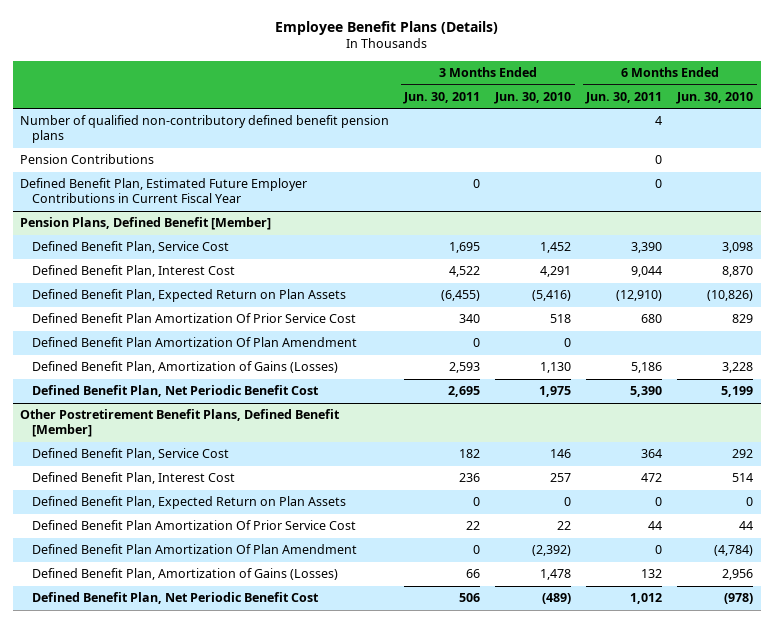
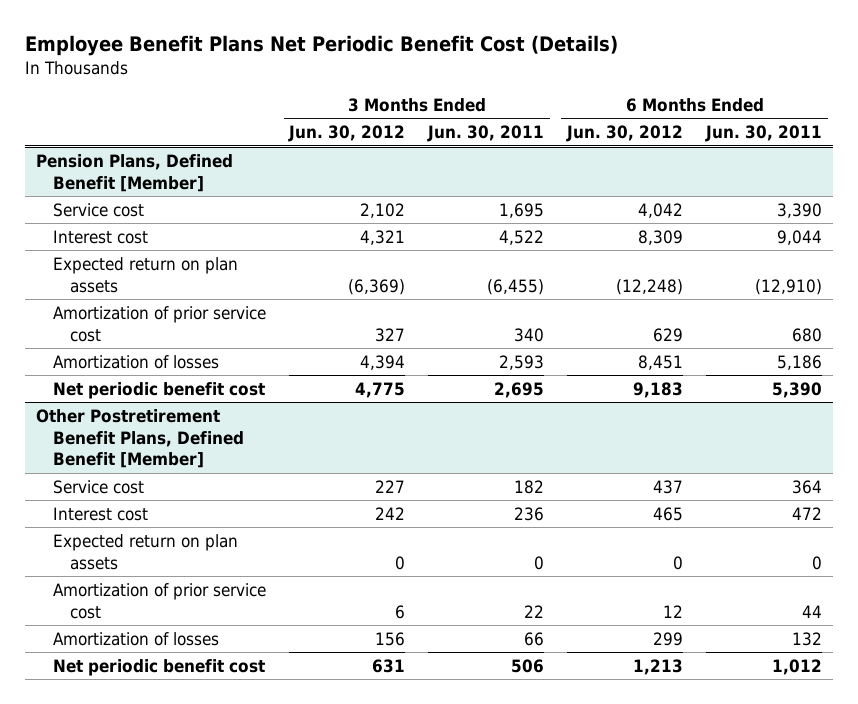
[274,20,498,35] Employee Benefit Plans (Details) -> [24,35,618,57] Employee Benefit Plans Net Periodic Benefit Cost (Details)
[494,91,572,104] Jun. 30, 2010 -> none
[676,91,754,104] Jun. 30, 2010 -> none
none -> [288,125,406,143] Jun. 30, 2012
none -> [566,125,684,143] Jun. 30, 2012
[20,115,390,144] Number of qualified non-contributory defined benefit pension plans -> none
[20,154,155,165] Pension Contributions -> none
[20,178,308,204] Defined Benefit Plan, Estimated Future Employer Contributions in Current Fiscal Year -> none
[32,337,358,348] Defined Benefit Plan Amortization Of Plan Amendment -> none
[32,241,230,254] Defined Benefit Plan, Service Cost -> [53,202,145,217] Service cost
[32,265,236,278] Defined Benefit Plan, Interest Cost -> [53,229,149,244] Interest cost
[32,289,347,303] Defined Benefit Plan, Expected Return on Plan Assets -> [53,256,239,293] Expected return on plan assets
[32,313,357,324] Defined Benefit Plan Amortization Of Prior Service Cost -> [53,305,267,342] Amortization of prior service cost
[32,361,339,374] Defined Benefit Plan, Amortization of Gains (Losses) -> [53,354,220,369] Amortization of losses
[32,385,320,398] Defined Benefit Plan, Net Periodic Benefit Cost -> [53,381,266,399] Net periodic benefit cost
[32,544,358,555] Defined Benefit Plan Amortization Of Plan Amendment -> none
[32,448,230,461] Defined Benefit Plan, Service Cost -> [53,479,145,494] Service cost
[32,472,236,485] Defined Benefit Plan, Interest Cost -> [53,506,149,521] Interest cost
[32,496,347,510] Defined Benefit Plan, Expected Return on Plan Assets -> [53,533,239,570] Expected return on plan assets
[32,520,357,531] Defined Benefit Plan Amortization Of Prior Service Cost -> [53,582,267,619] Amortization of prior service cost
[32,568,339,581] Defined Benefit Plan, Amortization of Gains (Losses) -> [53,631,220,646] Amortization of losses
[32,592,320,605] Defined Benefit Plan, Net Periodic Benefit Cost -> [53,658,266,676] Net periodic benefit cost

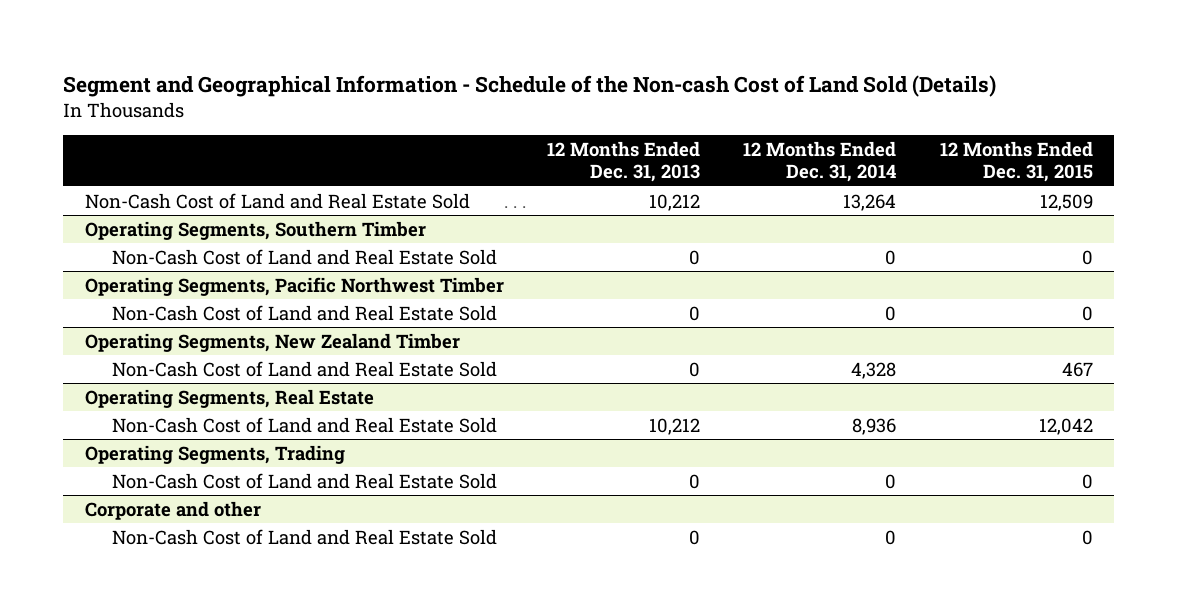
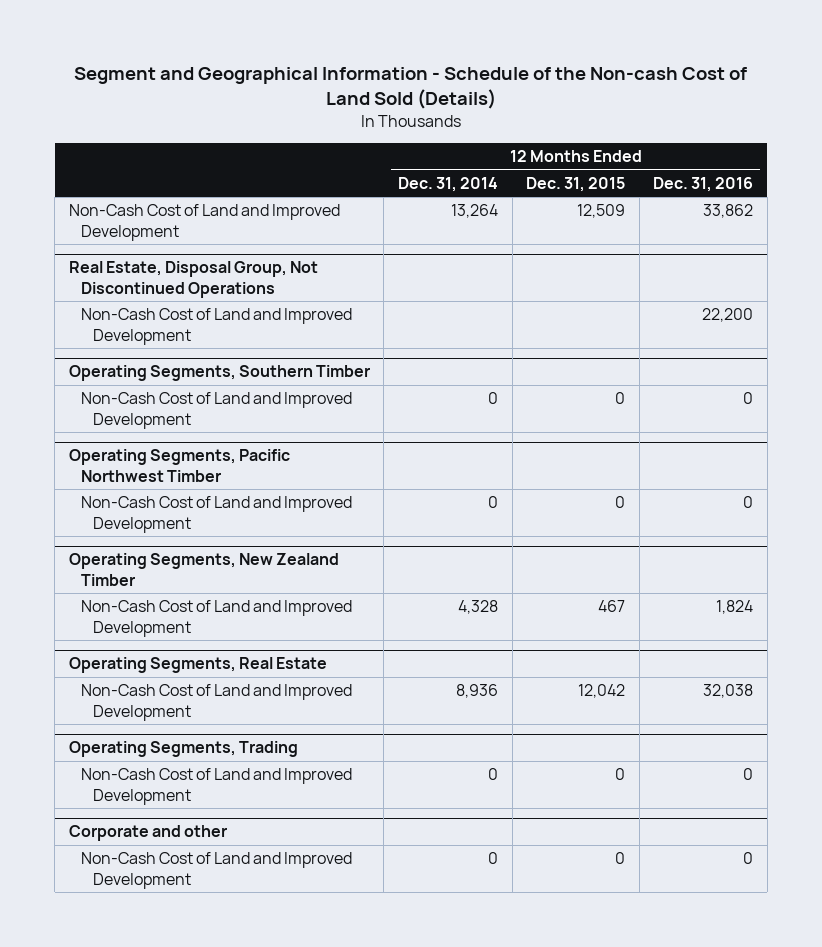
[547,141,701,183] 12 Months Ended Dec. 31, 2013 -> none
none -> [653,176,754,192] Dec. 31, 2016
[85,192,471,209] Non-Cash Cost of Land and Real Estate Sold -> [68,204,340,241] Non-Cash Cost of Land and Improved Development
none -> [68,261,318,298] Real Estate, Disposal Group, Not Discontinued Operations
none -> [81,308,353,345] Non-Cash Cost of Land and Improved Development
[111,248,497,265] Non-Cash Cost of Land and Real Estate Sold -> [81,392,353,429] Non-Cash Cost of Land and Improved Development
[111,304,497,321] Non-Cash Cost of Land and Real Estate Sold -> [81,496,353,533] Non-Cash Cost of Land and Improved Development
[111,360,497,377] Non-Cash Cost of Land and Real Estate Sold -> [81,600,353,637] Non-Cash Cost of Land and Improved Development
[111,416,497,433] Non-Cash Cost of Land and Real Estate Sold -> [81,684,353,721] Non-Cash Cost of Land and Improved Development
[111,472,497,489] Non-Cash Cost of Land and Real Estate Sold -> [81,768,353,805] Non-Cash Cost of Land and Improved Development
[111,528,497,545] Non-Cash Cost of Land and Real Estate Sold -> [81,852,353,889] Non-Cash Cost of Land and Improved Development

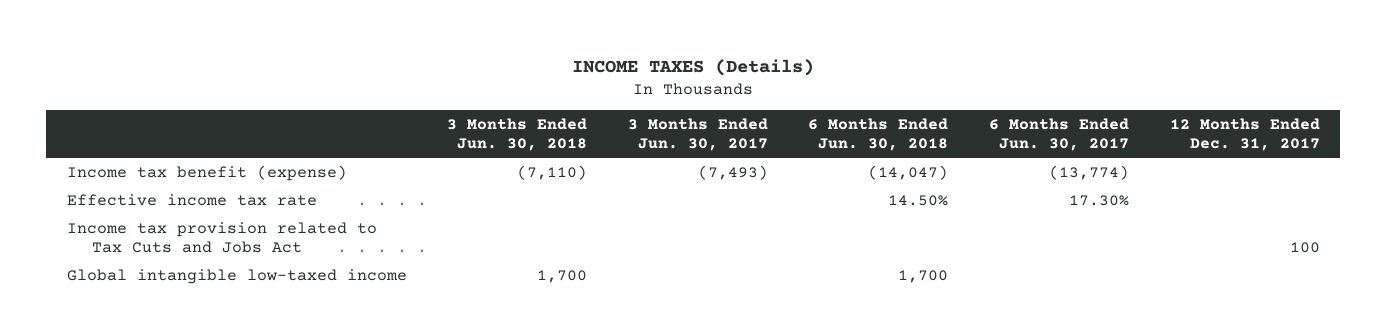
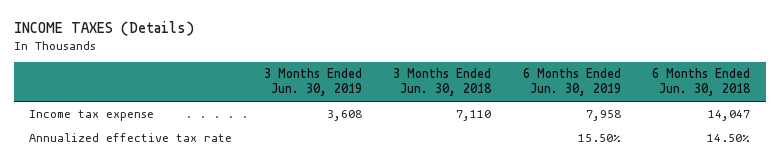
[627,117,768,151] 3 Months Ended Jun. 30, 2017 -> none
[989,117,1130,151] 6 Months Ended Jun. 30, 2017 -> none
[1169,117,1320,151] 12 Months Ended Dec. 31, 2017 -> none
none -> [263,68,362,97] 3 Months Ended Jun. 30, 2019
none -> [522,68,621,97] 6 Months Ended Jun. 30, 2019
[66,221,377,253] Income tax provision related to Tax Cuts and Jobs Act -> none
[66,268,407,284] Global intangible low-taxed income -> none
[66,164,347,181] Income tax benefit (expense) -> [29,110,155,122] Income tax expense
[517,164,588,180] (7,110) -> [456,110,492,122] 7,110
[868,164,949,180] (14,047) -> [708,110,751,122] 14,047
[66,193,317,206] Effective income tax rate -> [29,133,233,143] Annualized effective tax rate

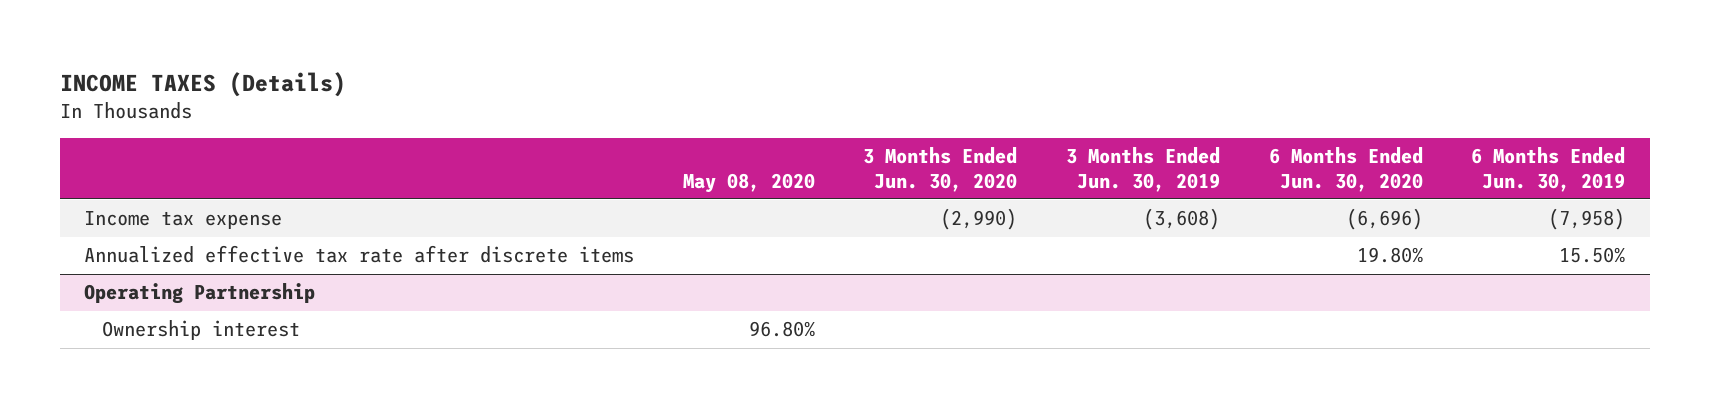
[393,68,493,97] 3 Months Ended Jun. 30, 2018 -> none
[652,68,752,97] 6 Months Ended Jun. 30, 2018 -> none
none -> [682,172,815,193] May 08, 2020
none -> [863,146,1018,192] 3 Months Ended Jun. 30, 2020
none -> [1268,146,1423,192] 6 Months Ended Jun. 30, 2020
[326,110,362,122] 3,608 -> [1143,208,1221,231] (3,608)
[585,110,621,122] 7,958 -> [1548,208,1626,231] (7,958)
[29,133,233,143] Annualized effective tax rate -> [84,245,635,264] Annualized effective tax rate after discrete items
none -> [84,283,316,305] Operating Partnership
none -> [101,320,300,341] Ownership interest

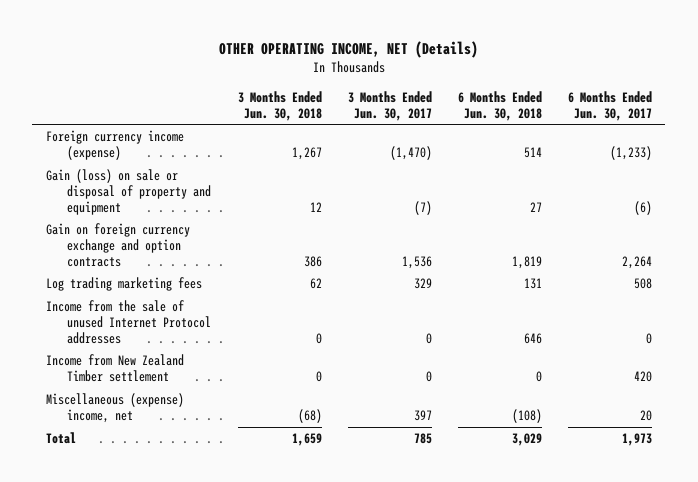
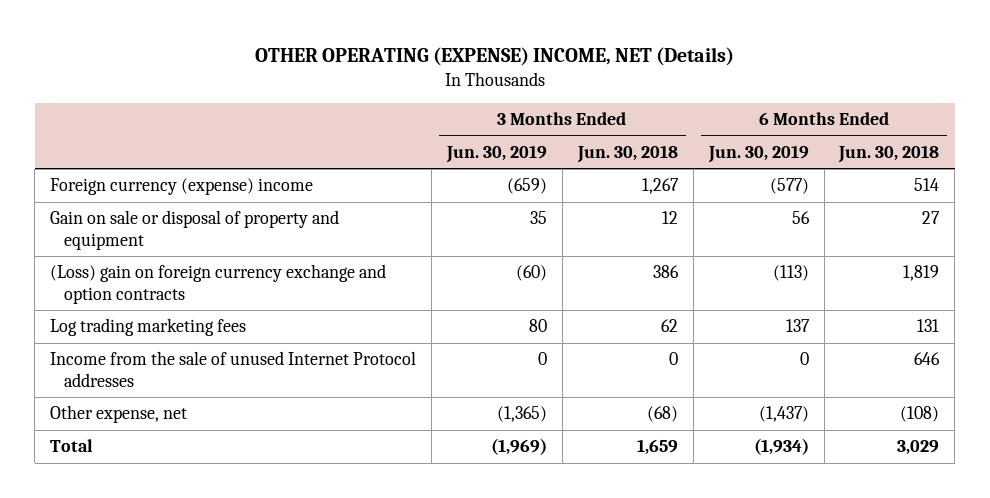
[218,40,478,58] OTHER OPERATING INCOME, NET (Details) -> [254,47,734,67] OTHER OPERATING (EXPENSE) INCOME, NET (Details)
[347,91,432,121] 3 Months Ended Jun. 30, 2017 -> none
[568,91,653,121] 6 Months Ended Jun. 30, 2017 -> none
none -> [446,144,548,163] Jun. 30, 2019
none -> [707,144,809,163] Jun. 30, 2019
[45,130,184,160] Foreign currency income (expense) -> [50,178,314,196] Foreign currency (expense) income
[45,169,212,215] Gain (loss) on sale or disposal of property and equipment -> [50,210,340,250] Gain on sale or disposal of property and equipment
[45,223,190,267] Gain on foreign currency exchange and option contracts -> [50,264,387,304] (Loss) gain on foreign currency exchange and option contracts
[45,354,184,382] Income from New Zealand Timber settlement -> none
[45,393,184,423] Miscellaneous (expense) income, net -> [50,405,188,424] Other expense, net

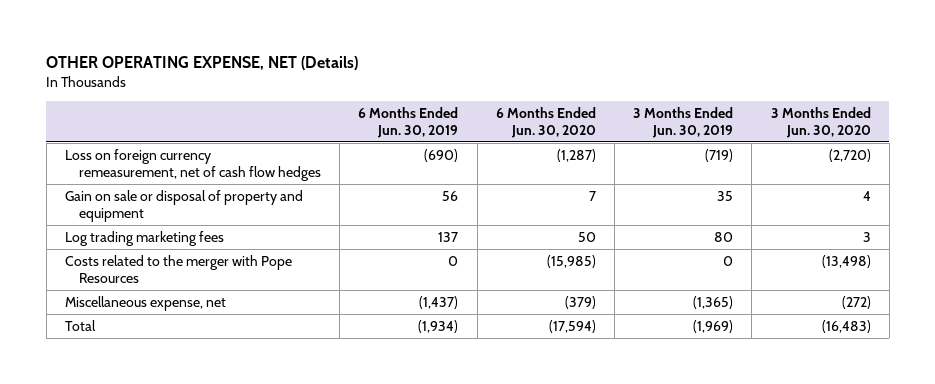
[254,47,734,67] OTHER OPERATING (EXPENSE) INCOME, NET (Details) -> [46,56,359,71] OTHER OPERATING EXPENSE, NET (Details)
[576,144,678,163] Jun. 30, 2018 -> none
[838,144,940,163] Jun. 30, 2018 -> none
none -> [495,107,596,138] 6 Months Ended Jun. 30, 2020
none -> [770,107,871,138] 3 Months Ended Jun. 30, 2020
[50,178,314,196] Foreign currency (expense) income -> none
none -> [64,148,321,181] Loss on foreign currency remeasurement, net of cash flow hedges
[50,264,387,304] (Loss) gain on foreign currency exchange and option contracts -> none
[50,351,417,387] Income from the sale of unused Internet Protocol addresses -> none
none -> [64,254,292,283] Costs related to the merger with Pope Resources
[50,405,188,424] Other expense, net -> [64,295,226,311] Miscellaneous expense, net

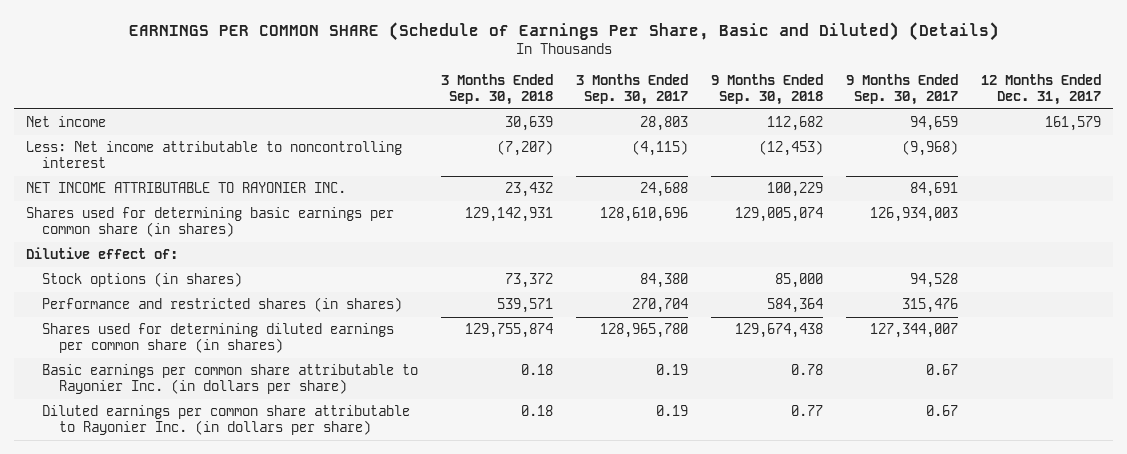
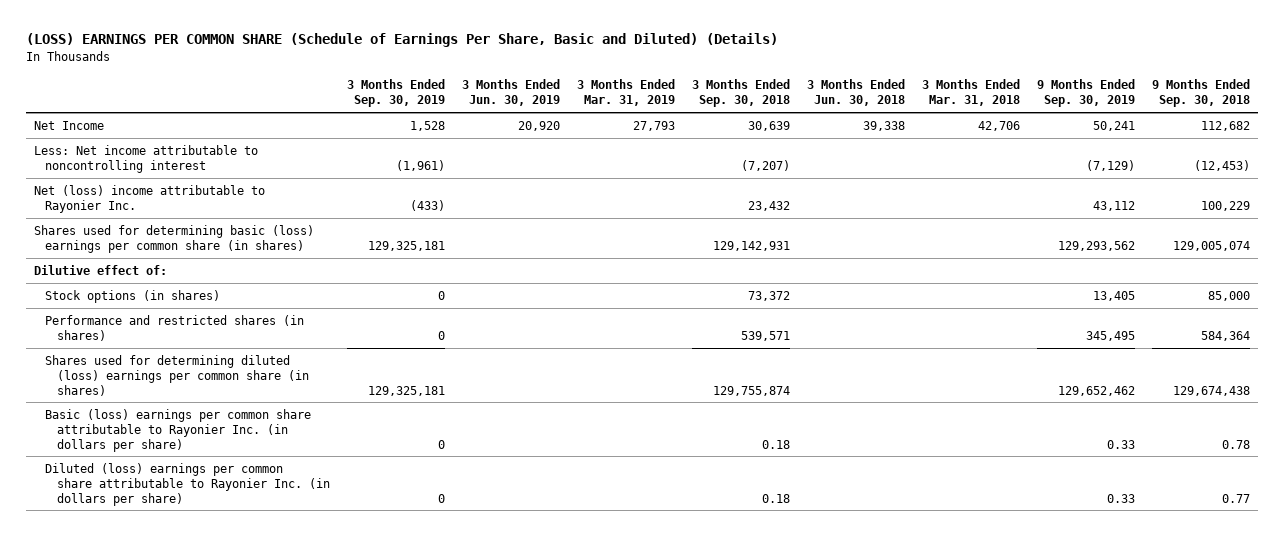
[128,21,999,41] EARNINGS PER COMMON SHARE (Schedule of Earnings Per Share, Basic and Diluted) (Details) -> [25,33,778,48] (LOSS) EARNINGS PER COMMON SHARE (Schedule of Earnings Per Share, Basic and Diluted) (Details)
[576,74,689,106] 3 Months Ended Sep. 30, 2017 -> none
[846,74,959,106] 9 Months Ended Sep. 30, 2017 -> none
[981,74,1102,106] 12 Months Ended Dec. 31, 2017 -> none
none -> [346,79,445,108] 3 Months Ended Sep. 30, 2019
none -> [461,79,560,107] 3 Months Ended Jun. 30, 2019
none -> [576,79,675,107] 3 Months Ended Mar. 31, 2019
none -> [806,79,905,107] 3 Months Ended Jun. 30, 2018
none -> [921,79,1020,107] 3 Months Ended Mar. 31, 2018
none -> [1036,79,1135,108] 9 Months Ended Sep. 30, 2019
[25,116,106,128] Net income -> [34,120,105,130] Net Income
[25,182,346,194] NET INCOME ATTRIBUTABLE TO RAYONIER INC. -> [34,184,266,213] Net (loss) income attributable to Rayonier Inc.
[25,207,394,238] Shares used for determining basic earnings per common share (in shares) -> [34,224,315,253] Shares used for determining basic (loss) earnings per common share (in shares)
[42,323,395,354] Shares used for determining diluted earnings per common share (in shares) -> [45,354,309,396] Shares used for determining diluted (loss) earnings per common share (in shares)
[42,364,419,395] Basic earnings per common share attributable to Rayonier Inc. (in dollars per share) -> [45,408,312,452] Basic (loss) earnings per common share attributable to Rayonier Inc. (in dollars per share)
[42,405,411,436] Diluted earnings per common share attributable to Rayonier Inc. (in dollars per share) -> [45,462,330,506] Diluted (loss) earnings per common share attributable to Rayonier Inc. (in dollars per share)

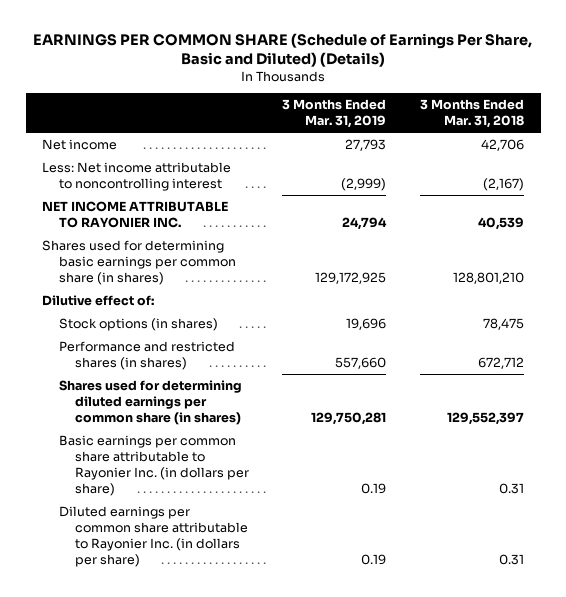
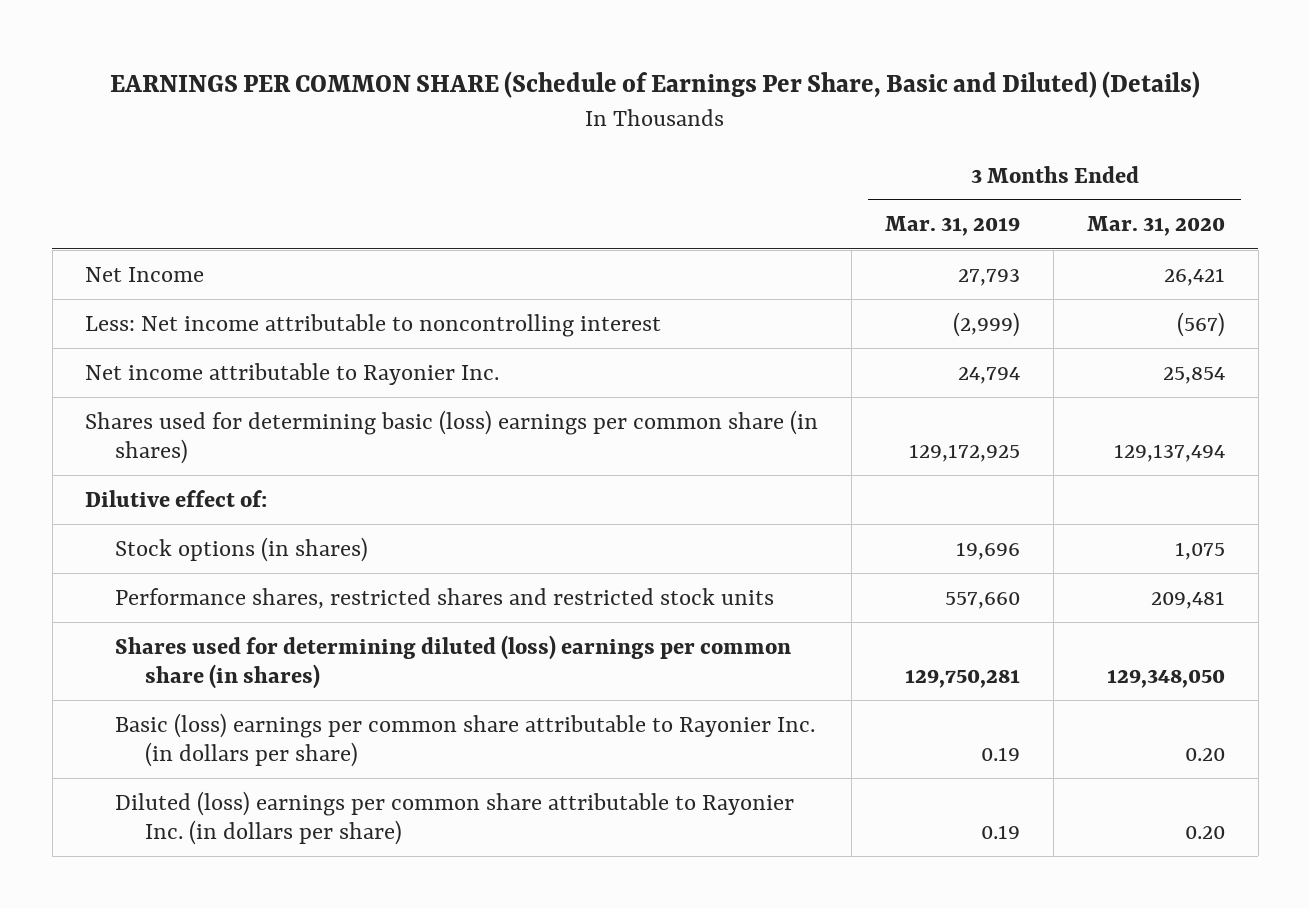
[420,99,525,129] 3 Months Ended Mar. 31, 2018 -> none
none -> [1086,216,1225,237] Mar. 31, 2020
[42,139,118,151] Net income -> [85,266,205,282] Net Income
[42,201,229,229] NET INCOME ATTRIBUTABLE TO RAYONIER INC. -> [85,362,500,385] Net income attributable to Rayonier Inc.
[42,240,236,286] Shares used for determining basic earnings per common share (in shares) -> [85,409,819,465] Shares used for determining basic (loss) earnings per common share (in shares)
[58,341,235,371] Performance and restricted shares (in shares) -> [115,587,775,609] Performance shares, restricted shares and restricted stock units
[58,380,242,426] Shares used for determining diluted earnings per common share (in shares) -> [115,634,792,690] Shares used for determining diluted (loss) earnings per common share (in shares)
[58,435,249,496] Basic earnings per common share attributable to Rayonier Inc. (in dollars per share) -> [115,712,816,768] Basic (loss) earnings per common share attributable to Rayonier Inc. (in dollars per share)
[58,506,248,567] Diluted earnings per common share attributable to Rayonier Inc. (in dollars per share) -> [115,790,795,846] Diluted (loss) earnings per common share attributable to Rayonier Inc. (in dollars per share)

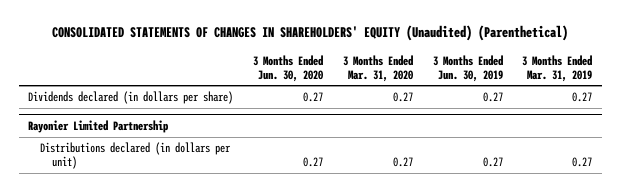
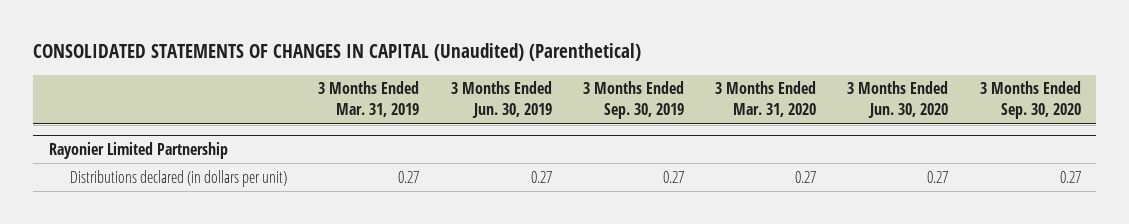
[52,25,569,42] CONSOLIDATED STATEMENTS OF CHANGES IN SHAREHOLDERS' EQUITY (Unaudited) (Parenthetical) -> [33,43,642,62] CONSOLIDATED STATEMENTS OF CHANGES IN CAPITAL (Unaudited) (Parenthetical)
none -> [582,81,684,120] 3 Months Ended Sep. 30, 2019
none -> [979,81,1081,120] 3 Months Ended Sep. 30, 2020
[28,91,234,105] Dividends declared (in dollars per share) -> none

